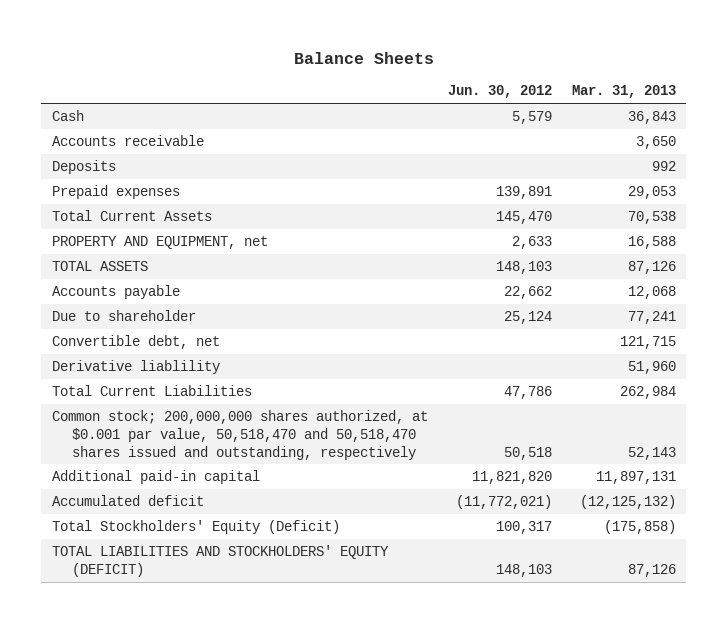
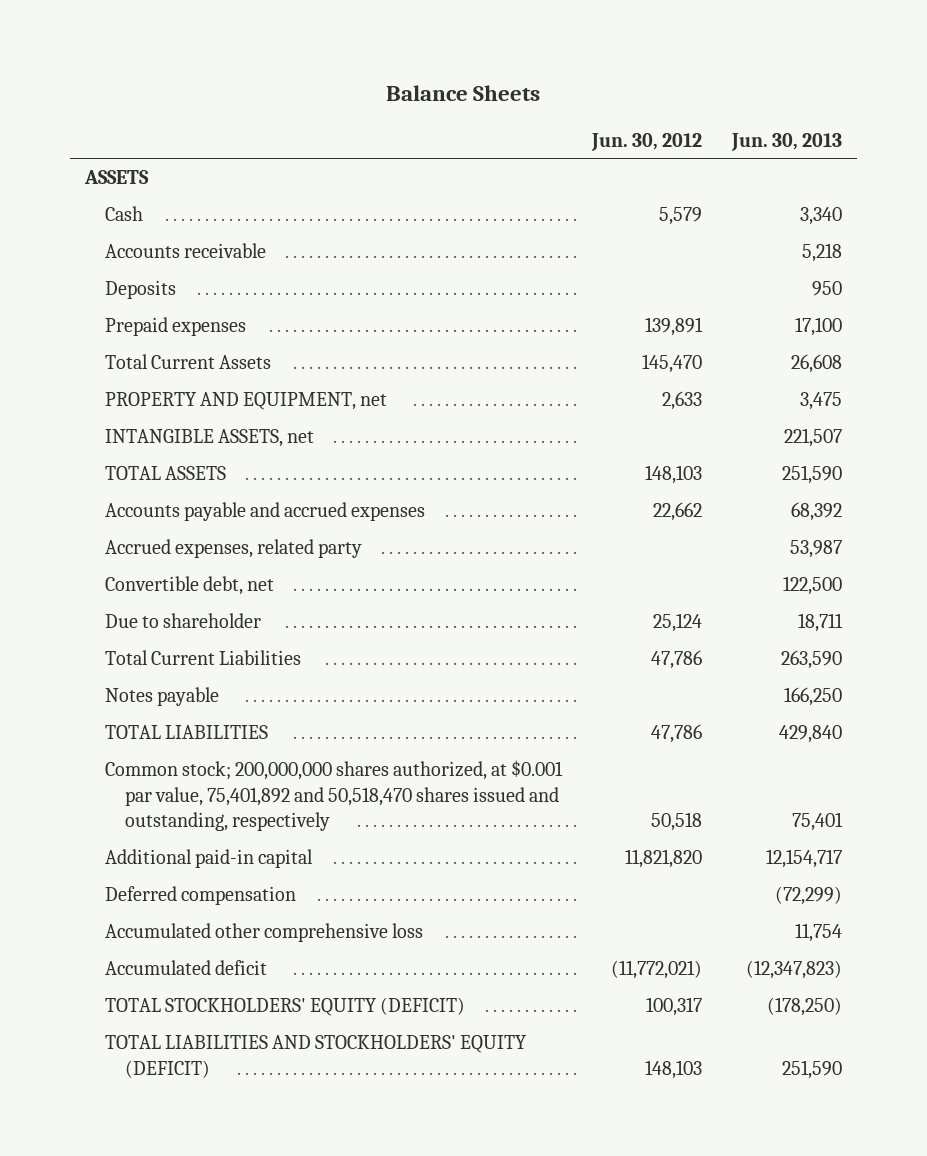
[571,85,676,99] Mar. 31, 2013 -> none
none -> [730,132,842,151] Jun. 30, 2013
none -> [84,170,150,185] ASSETS
none -> [105,429,315,448] INTANGIBLE ASSETS, net
[51,285,180,300] Accounts payable -> [105,502,426,522] Accounts payable and accrued expenses
none -> [105,539,363,559] Accrued expenses, related party
[51,360,220,375] Derivative liablility -> none
[51,310,196,322] Due to shareholder -> [105,613,262,629] Due to shareholder
none -> [105,687,220,707] Notes payable
none -> [105,725,269,740] TOTAL LIABILITIES
[51,410,428,460] Common stock; 200,000,000 shares authorized, at $0.001 par value, 50,518,470 and 50,518,470 shares issued and outstanding, respectively -> [105,760,564,832] Common stock; 200,000,000 shares authorized, at $0.001 par value, 75,401,892 and 50,518,470 shares issued and outstanding, respectively
none -> [105,886,297,906] Deferred compensation
none -> [105,923,424,943] Accumulated other comprehensive loss
[51,520,340,535] Total Stockholders' Equity (Deficit) -> [105,997,466,1017] TOTAL STOCKHOLDERS' EQUITY (DEFICIT)

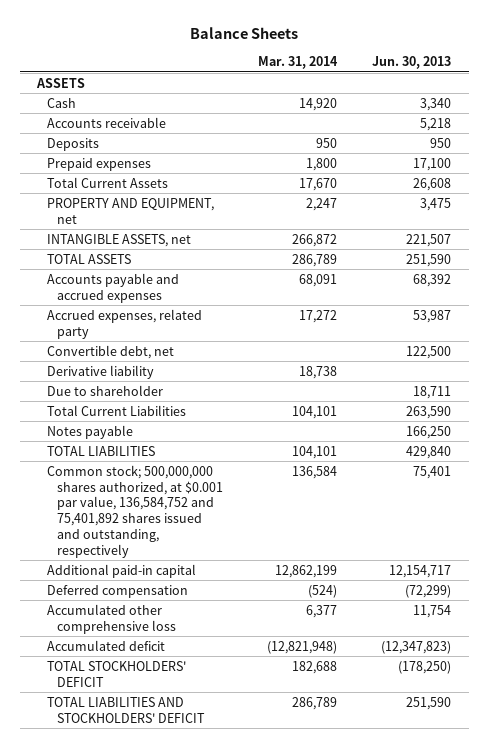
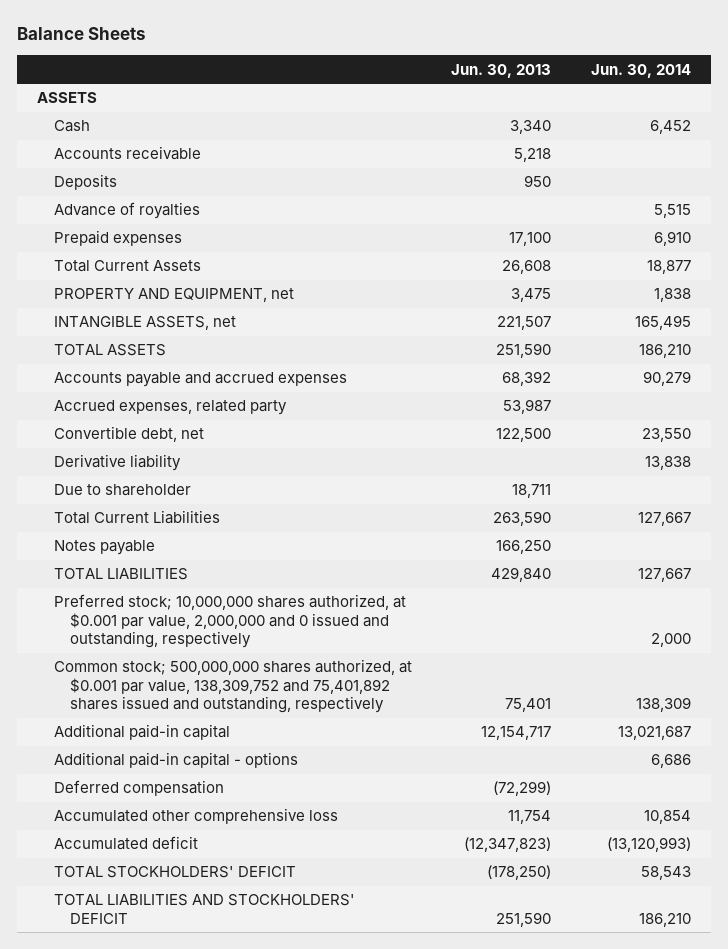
[258,56,339,70] Mar. 31, 2014 -> none
none -> [590,63,691,78] Jun. 30, 2014
none -> [53,202,200,220] Advance of royalties
none -> [53,594,406,649] Preferred stock; 10,000,000 shares authorized, at $0.001 par value, 2,000,000 and 0 issued and outstanding, respectively
[46,464,223,558] Common stock; 500,000,000 shares authorized, at $0.001 par value, 136,584,752 and 75,401,892 shares issued and outstanding, respectively -> [53,659,412,714] Common stock; 500,000,000 shares authorized, at $0.001 par value, 138,309,752 and 75,401,892 shares issued and outstanding, respectively
none -> [53,752,298,769] Additional paid-in capital - options

